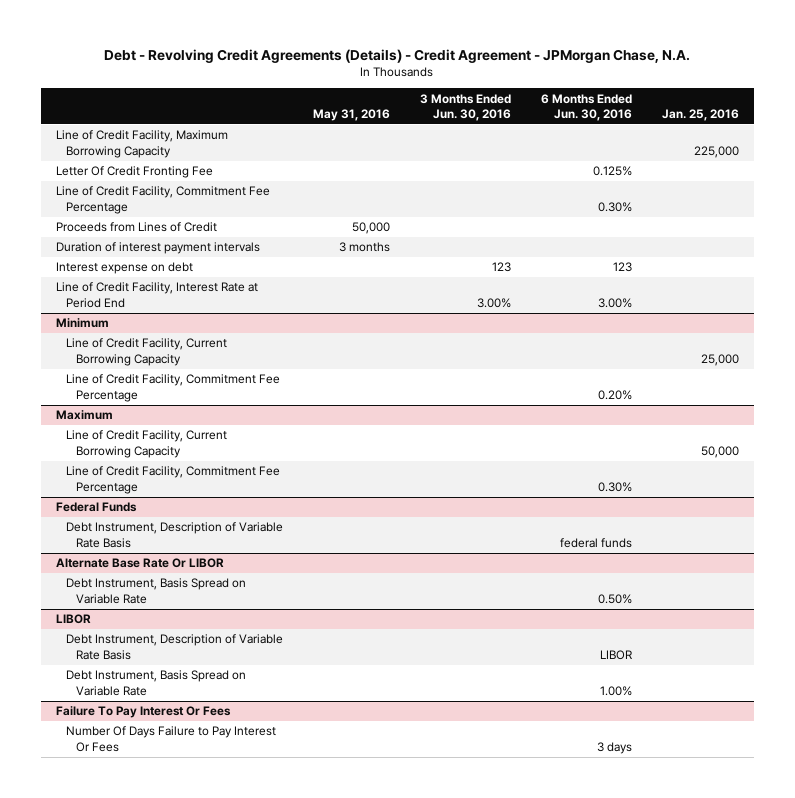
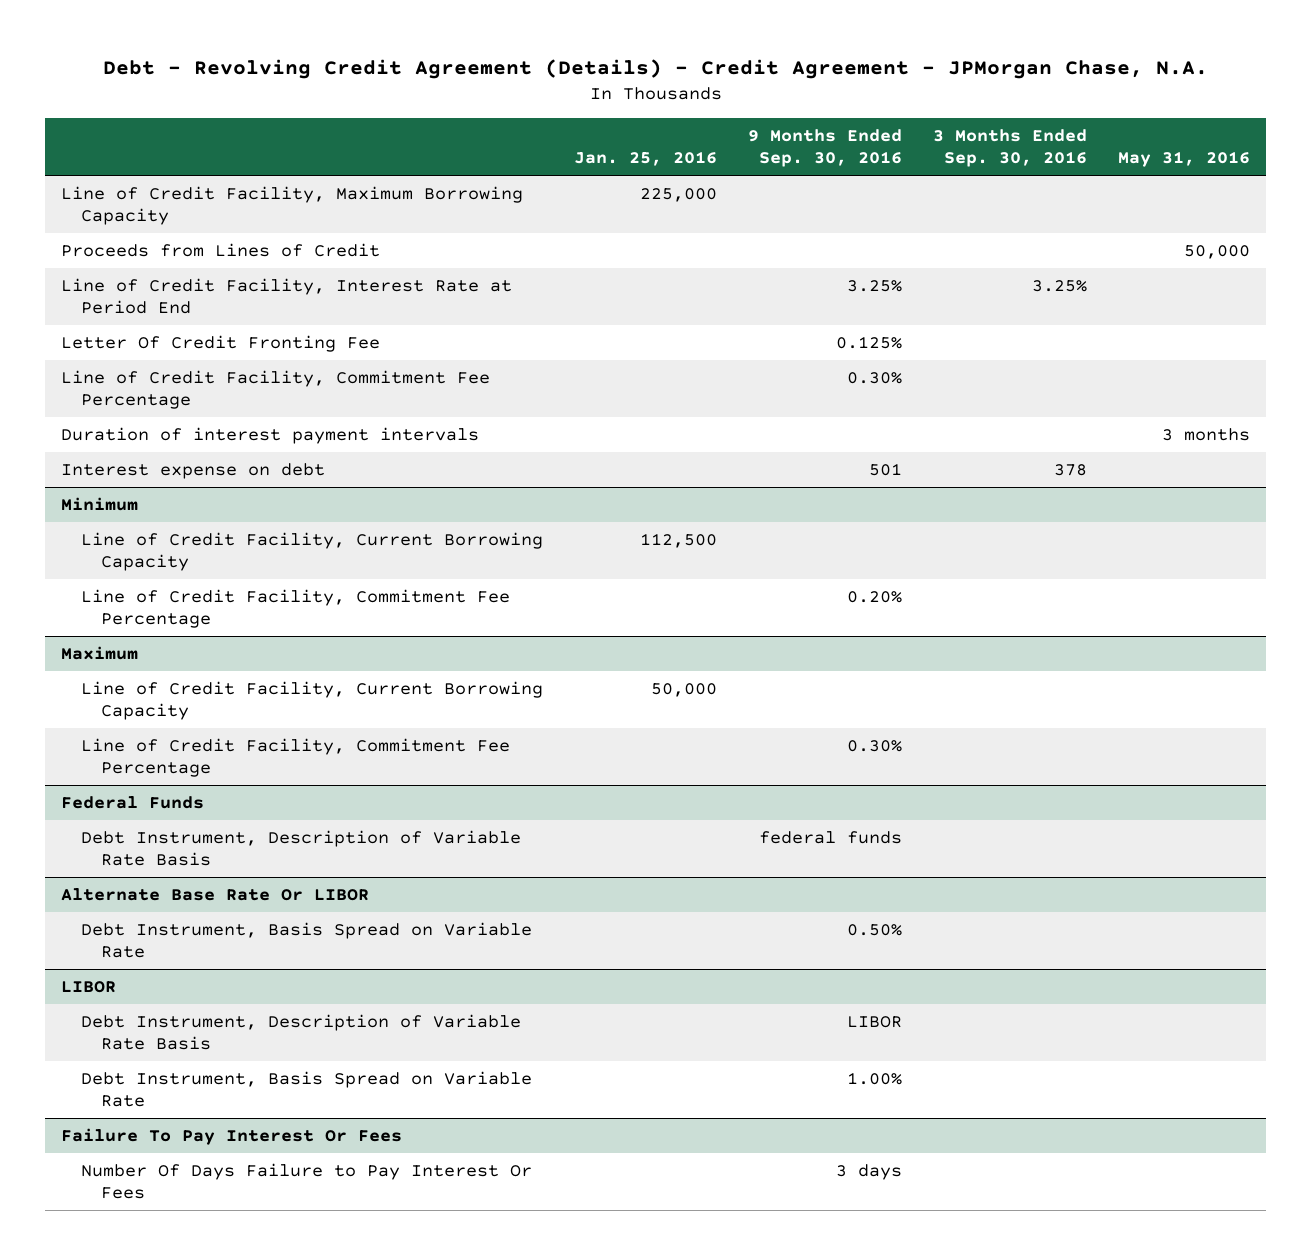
[104,48,691,63] Debt - Revolving Credit Agreements (Details) - Credit Agreement - JPMorgan Chase, N.A. -> [102,59,1208,80] Debt - Revolving Credit Agreement (Details) - Credit Agreement - JPMorgan Chase, N.A.
[419,93,511,121] 3 Months Ended Jun. 30, 2016 -> none
[540,93,632,121] 6 Months Ended Jun. 30, 2016 -> none
none -> [747,128,902,168] 9 Months Ended Sep. 30, 2016
none -> [933,128,1088,168] 3 Months Ended Sep. 30, 2016
[56,222,218,233] Proceeds from Lines of Credit -> [61,242,381,257] Proceeds from Lines of Credit
[56,282,259,308] Line of Credit Facility, Interest Rate at Period End -> [61,277,513,315] Line of Credit Facility, Interest Rate at Period End
[700,353,739,366] 25,000 -> [639,532,717,548] 112,500

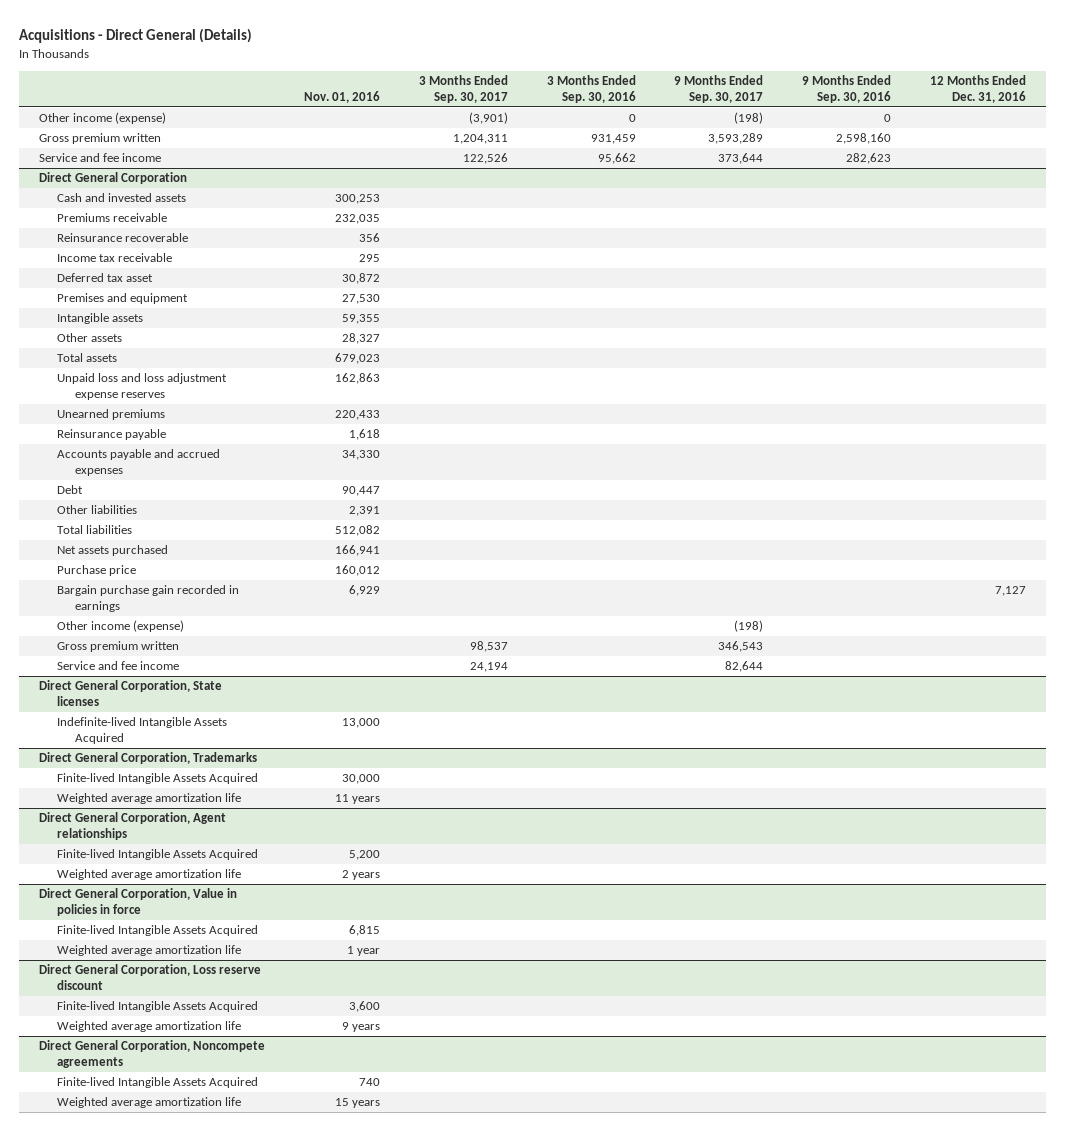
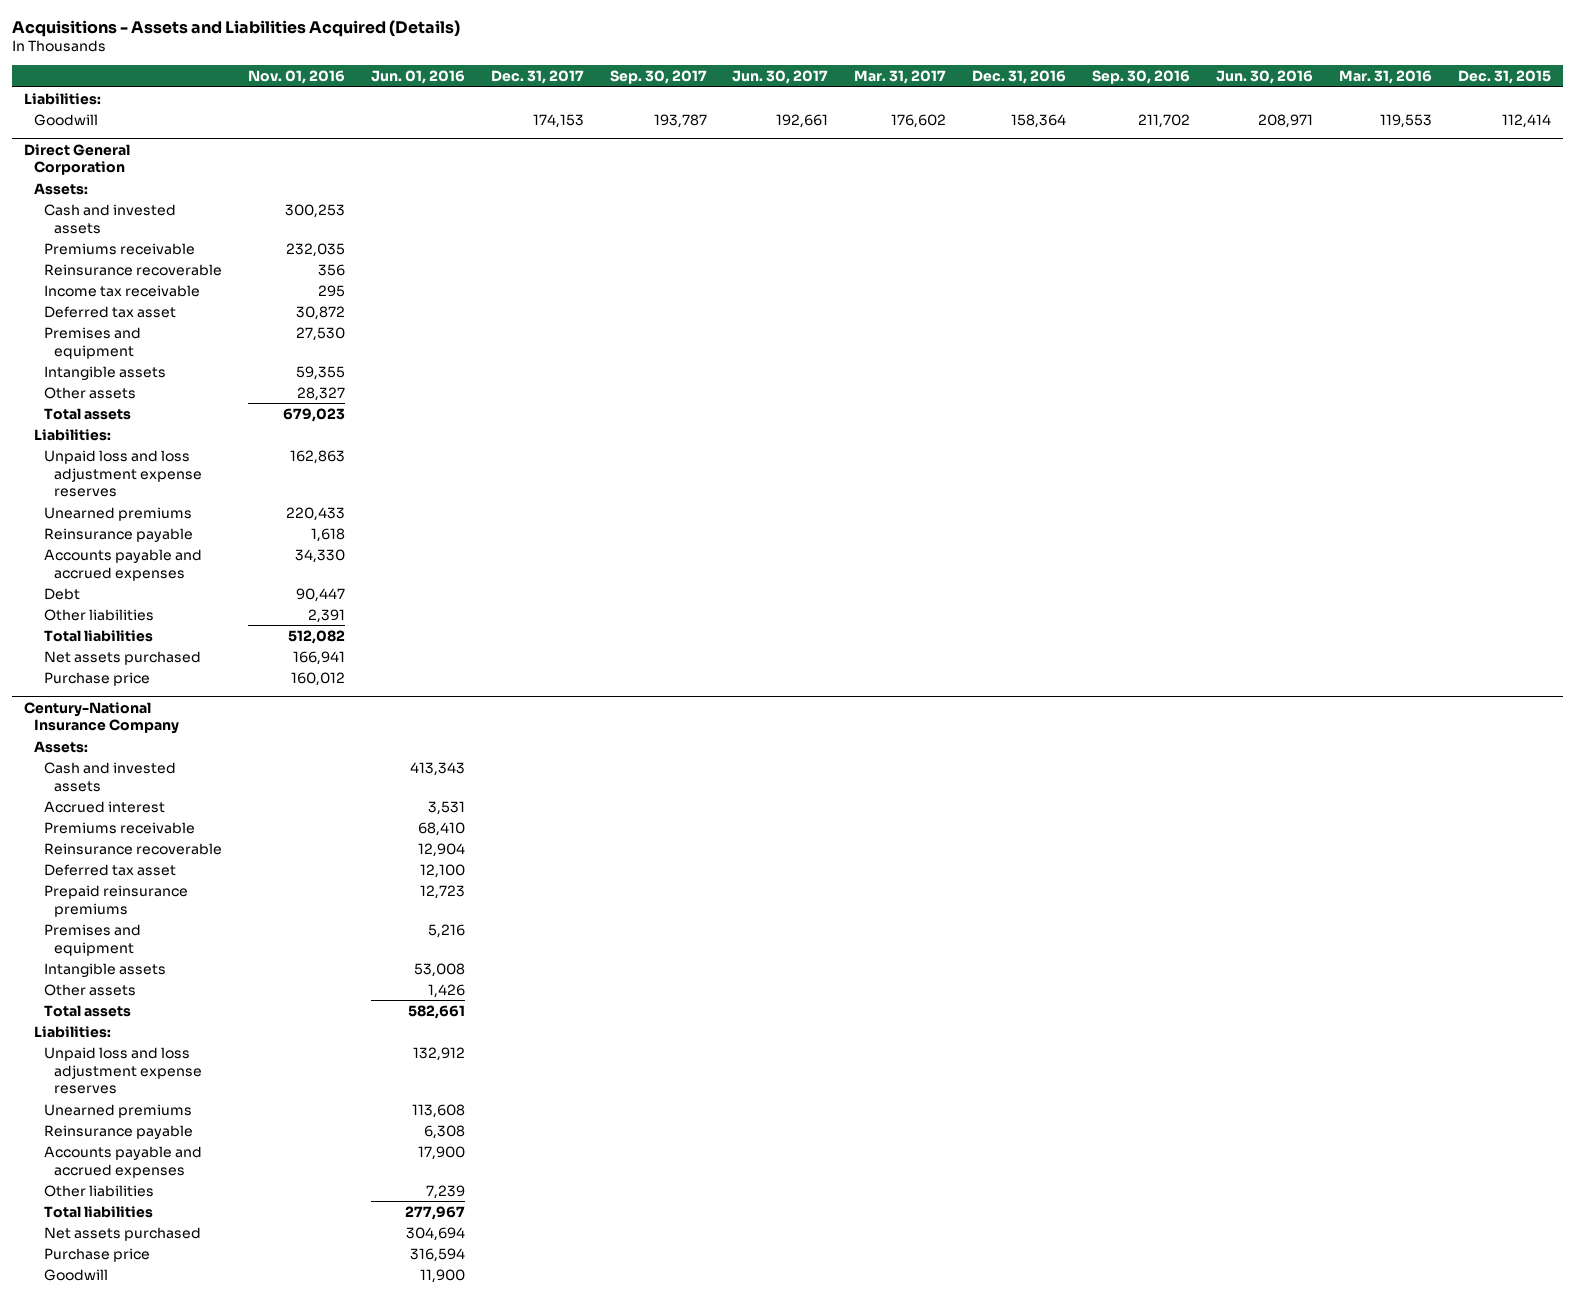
[19,27,253,43] Acquisitions - Direct General (Details) -> [11,19,460,37] Acquisitions - Assets and Liabilities Acquired (Details)
[418,75,508,103] 3 Months Ended Sep. 30, 2017 -> none
[546,75,636,103] 3 Months Ended Sep. 30, 2016 -> none
[674,75,764,103] 9 Months Ended Sep. 30, 2017 -> none
[802,75,892,103] 9 Months Ended Sep. 30, 2016 -> none
[930,75,1027,103] 12 Months Ended Dec. 31, 2016 -> none
none -> [370,69,465,84] Jun. 01, 2016
none -> [490,69,584,84] Dec. 31, 2017
none -> [609,69,707,84] Sep. 30, 2017
none -> [732,69,829,84] Jun. 30, 2017
none -> [854,69,947,84] Mar. 31, 2017
none -> [972,69,1067,84] Dec. 31, 2016
none -> [1091,69,1190,84] Sep. 30, 2016
none -> [1215,69,1313,84] Jun. 30, 2016
none -> [1338,69,1432,84] Mar. 31, 2016
none -> [1457,69,1551,84] Dec. 31, 2015
[38,112,166,125] Other income (expense) -> none
[38,133,161,145] Gross premium written -> none
[38,153,161,163] Service and fee income -> none
none -> [24,92,102,105] Liabilities:
none -> [34,113,99,126] Goodwill
none -> [34,182,89,195] Assets:
none -> [34,428,112,441] Liabilities:
[57,585,240,613] Bargain purchase gain recorded in earnings -> none
[57,620,185,633] Other income (expense) -> none
[57,641,180,653] Gross premium written -> none
[57,661,180,671] Service and fee income -> none
[38,680,222,707] Direct General Corporation, State licenses -> none
[57,717,228,745] Indefinite-lived Intangible Assets Acquired -> none
[38,752,257,765] Direct General Corporation, Trademarks -> none
[57,773,259,785] Finite-lived Intangible Assets Acquired -> none
[57,793,242,805] Weighted average amortization life -> none
[38,812,226,841] Direct General Corporation, Agent relationships -> none
[57,849,259,861] Finite-lived Intangible Assets Acquired -> none
[57,869,242,881] Weighted average amortization life -> none
[38,888,237,917] Direct General Corporation, Value in policies in force -> none
[57,925,259,937] Finite-lived Intangible Assets Acquired -> none
[57,945,242,957] Weighted average amortization life -> none
[38,964,261,991] Direct General Corporation, Loss reserve discount -> none
[57,1001,259,1013] Finite-lived Intangible Assets Acquired -> none
[57,1021,242,1033] Weighted average amortization life -> none
[38,1040,265,1069] Direct General Corporation, Noncompete agreements -> none
[57,1077,259,1089] Finite-lived Intangible Assets Acquired -> none
[57,1097,242,1109] Weighted average amortization life -> none
none -> [24,701,180,735] Century-National Insurance Company
none -> [34,740,89,753] Assets:
none -> [44,761,177,792] Cash and invested assets
none -> [44,800,166,813] Accrued interest
none -> [44,821,196,834] Premiums receivable
none -> [44,842,223,855] Reinsurance recoverable
none -> [44,863,177,876] Deferred tax asset
none -> [44,884,189,917] Prepaid reinsurance premiums
none -> [44,923,142,956] Premises and equipment
none -> [44,962,167,977] Intangible assets
none -> [44,983,137,996] Other assets
none -> [44,1004,132,1017] Total assets
none -> [34,1025,112,1038] Liabilities:
none -> [44,1046,203,1095] Unpaid loss and loss adjustment expense reserves
none -> [44,1103,193,1118] Unearned premiums
none -> [44,1124,194,1139] Reinsurance payable
none -> [44,1145,203,1178] Accounts payable and accrued expenses
none -> [44,1184,155,1197] Other liabilities
none -> [44,1205,154,1218] Total liabilities
none -> [44,1226,202,1241] Net assets purchased
none -> [44,1247,151,1262] Purchase price
none -> [44,1268,109,1281] Goodwill

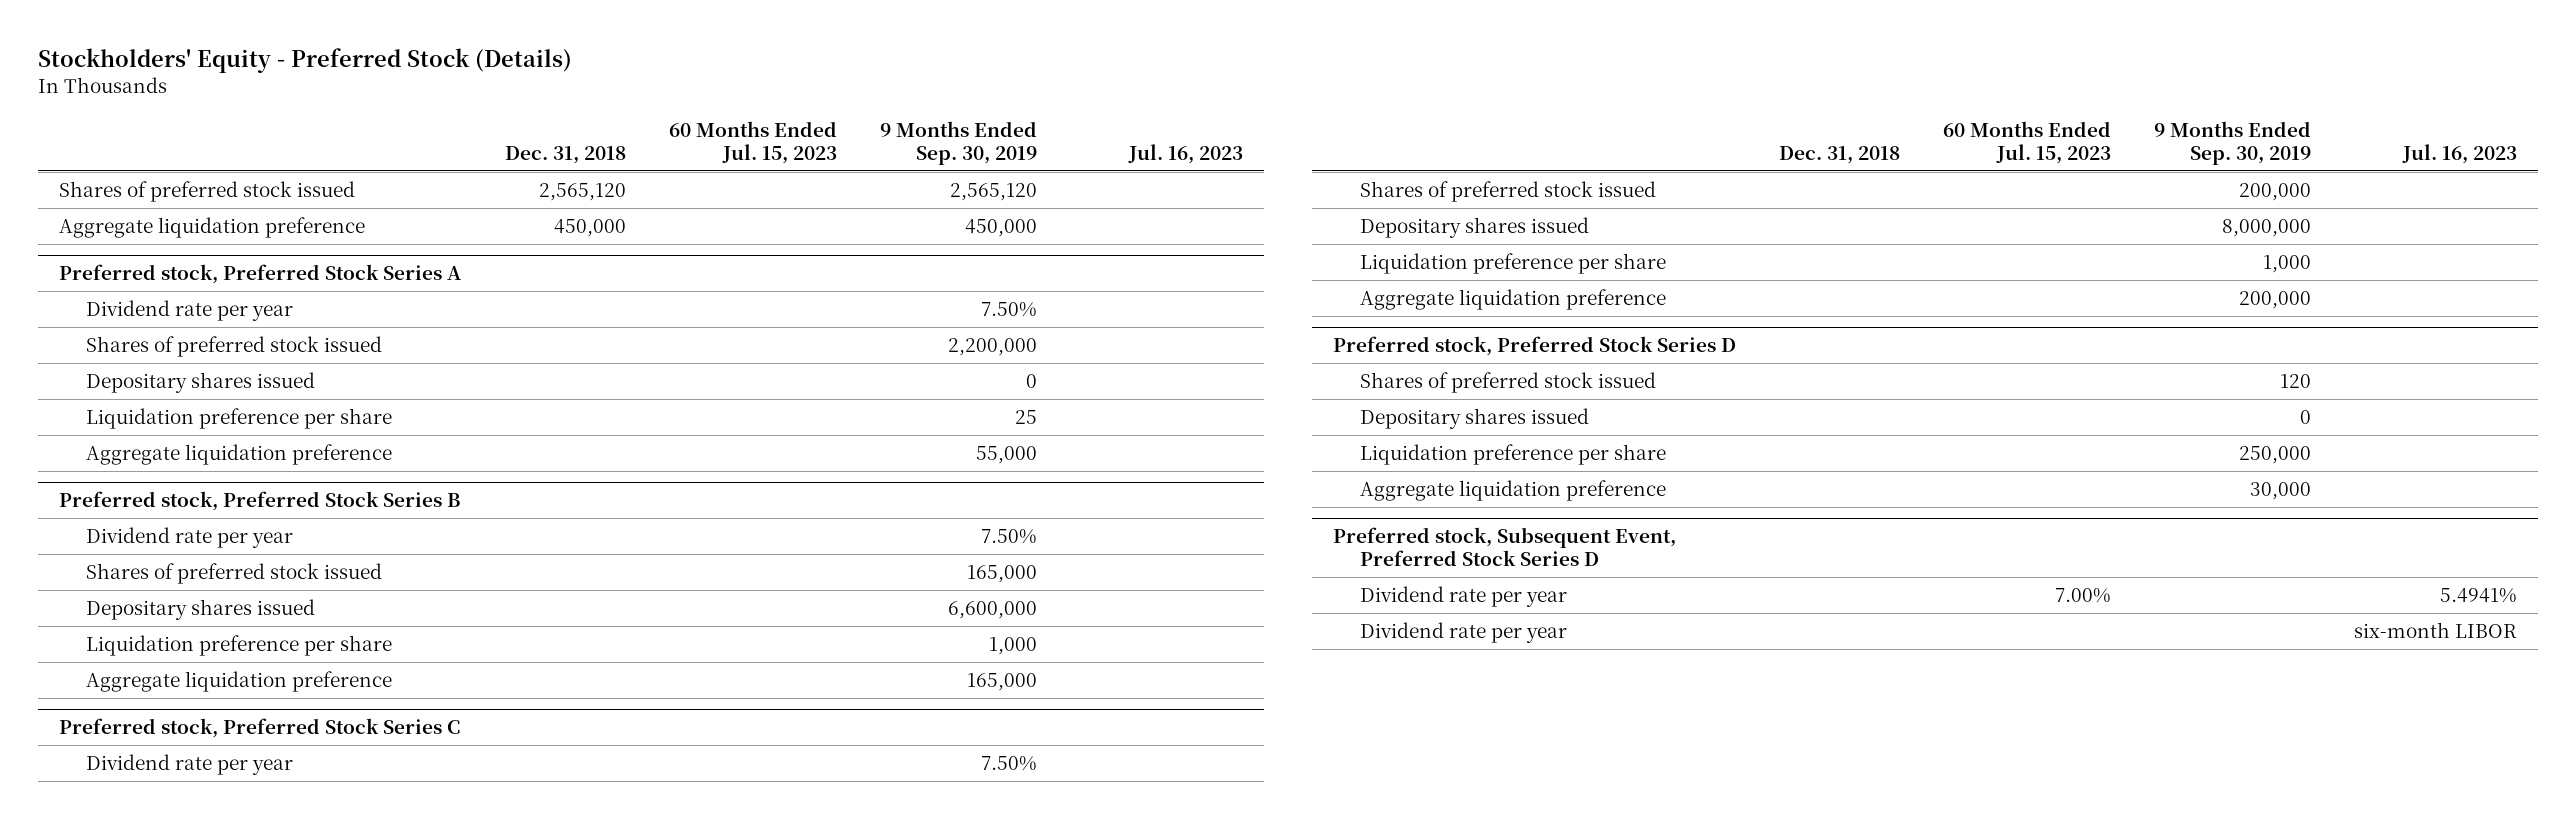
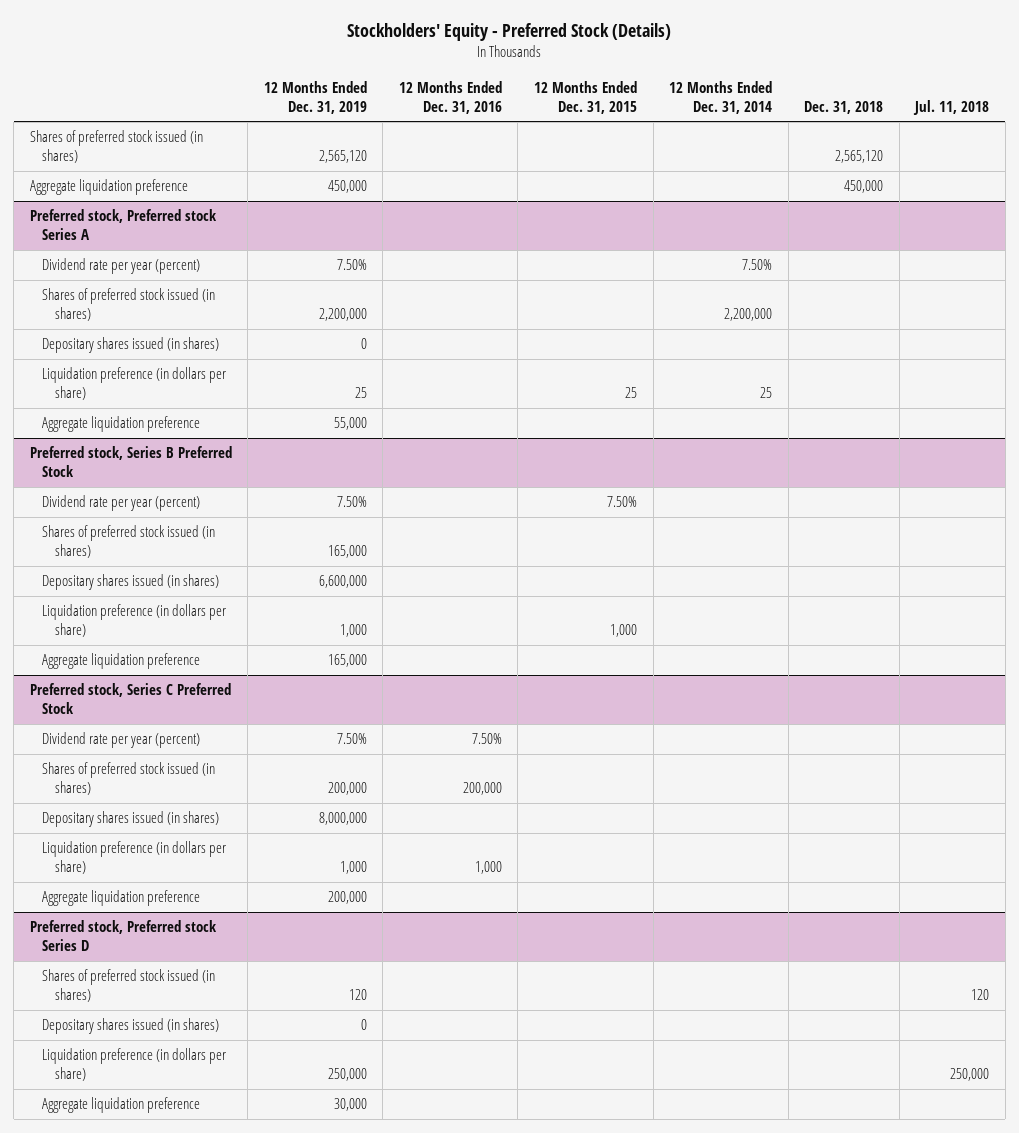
[669,120,838,165] 60 Months Ended Jul. 15, 2023 -> none
[879,120,1037,166] 9 Months Ended Sep. 30, 2019 -> none
[1127,144,1243,165] Jul. 16, 2023 -> none
none -> [263,80,367,114] 12 Months Ended Dec. 31, 2019
none -> [398,80,502,114] 12 Months Ended Dec. 31, 2016
none -> [533,80,637,114] 12 Months Ended Dec. 31, 2015
none -> [669,80,773,114] 12 Months Ended Dec. 31, 2014
none -> [913,99,990,115] Jul. 11, 2018
[59,180,356,202] Shares of preferred stock issued -> [29,130,203,164] Shares of preferred stock issued (in shares)
[59,264,462,285] Preferred stock, Preferred Stock Series A -> [29,209,217,241] Preferred stock, Preferred stock Series A
[85,299,293,321] Dividend rate per year -> [42,258,201,275] Dividend rate per year (percent)
[85,335,382,357] Shares of preferred stock issued -> [42,288,216,322] Shares of preferred stock issued (in shares)
[85,371,315,393] Depositary shares issued -> [42,337,220,354] Depositary shares issued (in shares)
[85,407,392,429] Liquidation preference per share -> [42,367,227,401] Liquidation preference (in dollars per share)
[59,491,461,512] Preferred stock, Preferred Stock Series B -> [29,446,232,478] Preferred stock, Series B Preferred Stock
[85,526,293,548] Dividend rate per year -> [42,495,201,512] Dividend rate per year (percent)
[85,562,382,584] Shares of preferred stock issued -> [42,525,216,559] Shares of preferred stock issued (in shares)
[85,598,315,620] Depositary shares issued -> [42,574,220,591] Depositary shares issued (in shares)
[85,634,392,656] Liquidation preference per share -> [42,604,227,638] Liquidation preference (in dollars per share)
[59,718,461,739] Preferred stock, Preferred Stock Series C -> [29,683,231,715] Preferred stock, Series C Preferred Stock
[85,753,293,775] Dividend rate per year -> [42,732,201,749] Dividend rate per year (percent)
[1359,180,1656,202] Shares of preferred stock issued -> [42,762,216,796] Shares of preferred stock issued (in shares)
[1359,216,1589,238] Depositary shares issued -> [42,811,220,828] Depositary shares issued (in shares)
[1359,252,1666,274] Liquidation preference per share -> [42,841,227,875] Liquidation preference (in dollars per share)
[1333,336,1737,357] Preferred stock, Preferred Stock Series D -> [29,920,217,952] Preferred stock, Preferred stock Series D
[1359,371,1656,393] Shares of preferred stock issued -> [42,969,216,1003] Shares of preferred stock issued (in shares)
[1359,407,1589,429] Depositary shares issued -> [42,1018,220,1035] Depositary shares issued (in shares)
[1359,443,1666,465] Liquidation preference per share -> [42,1048,227,1082] Liquidation preference (in dollars per share)
[1333,527,1677,567] Preferred stock, Subsequent Event, Preferred Stock Series D -> none
[1359,585,1567,607] Dividend rate per year -> none
[1359,621,1567,643] Dividend rate per year -> none

